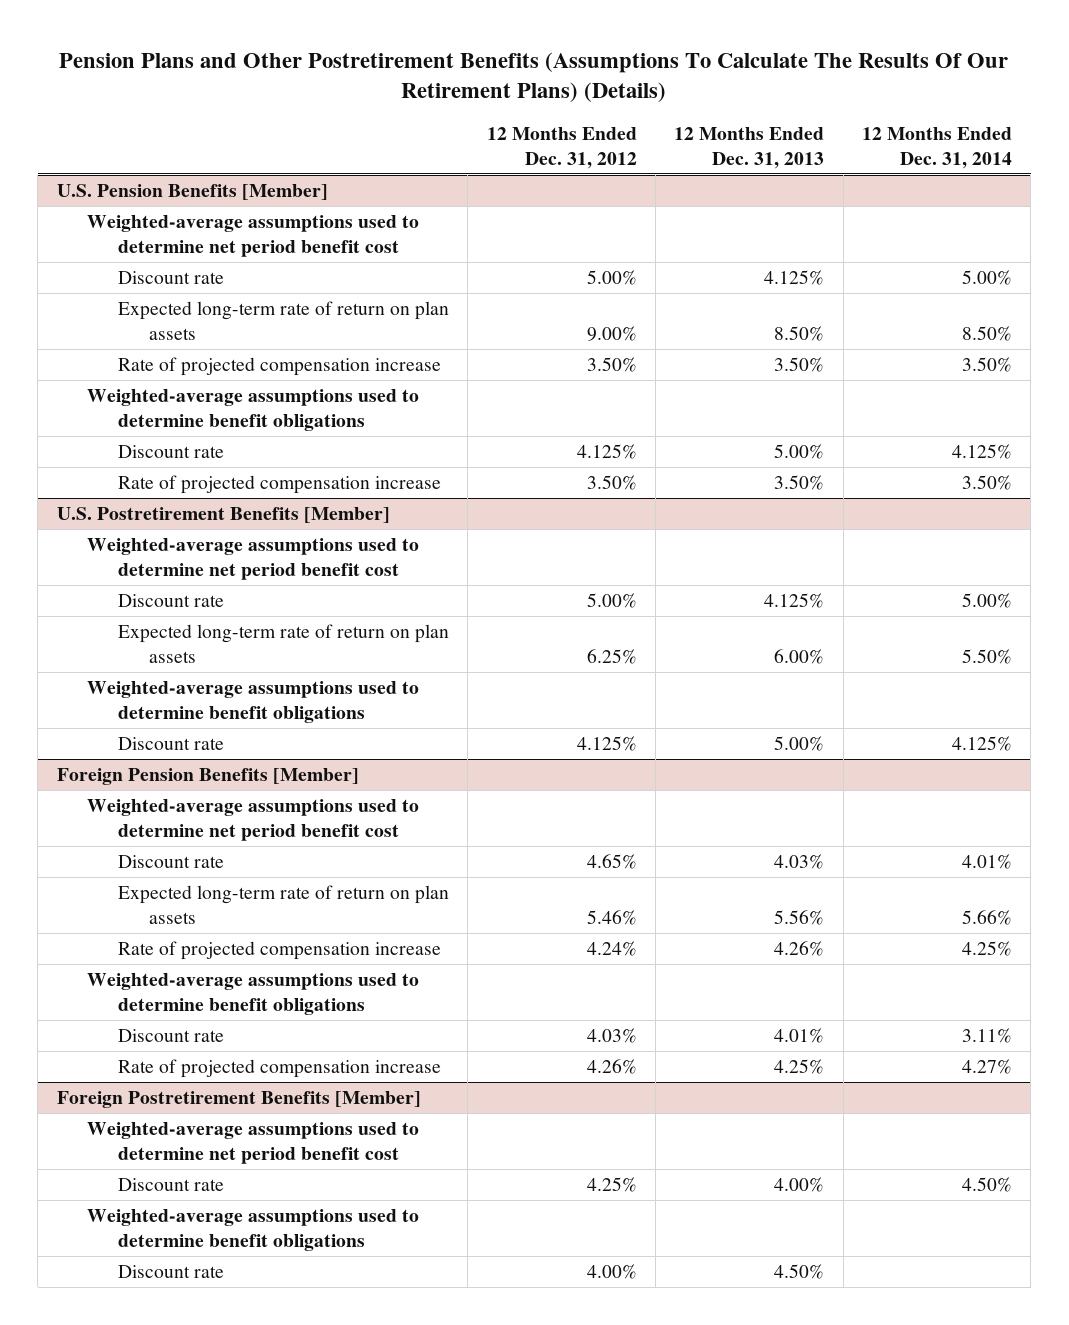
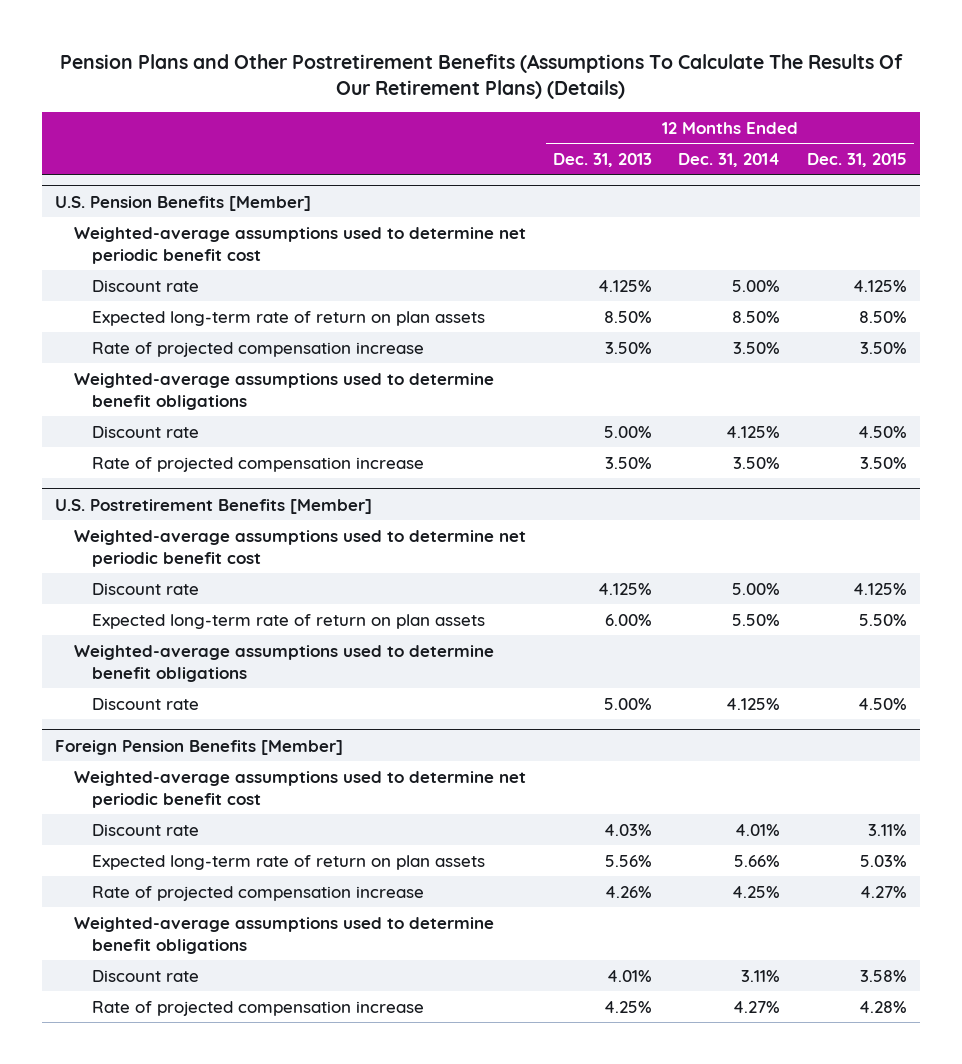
[486,126,637,169] 12 Months Ended Dec. 31, 2012 -> none
none -> [807,152,908,167] Dec. 31, 2015
[87,214,420,257] Weighted-average assumptions used to determine net period benefit cost -> [73,226,526,264] Weighted-average assumptions used to determine net periodic benefit cost
[87,537,420,580] Weighted-average assumptions used to determine net period benefit cost -> [73,529,526,567] Weighted-average assumptions used to determine net periodic benefit cost
[87,798,420,841] Weighted-average assumptions used to determine net period benefit cost -> [73,770,526,808] Weighted-average assumptions used to determine net periodic benefit cost
[56,1090,421,1108] Foreign Postretirement Benefits [Member] -> none
[87,1121,420,1164] Weighted-average assumptions used to determine net period benefit cost -> none
[118,1177,225,1191] Discount rate -> none
[87,1208,420,1251] Weighted-average assumptions used to determine benefit obligations -> none
[118,1264,225,1278] Discount rate -> none

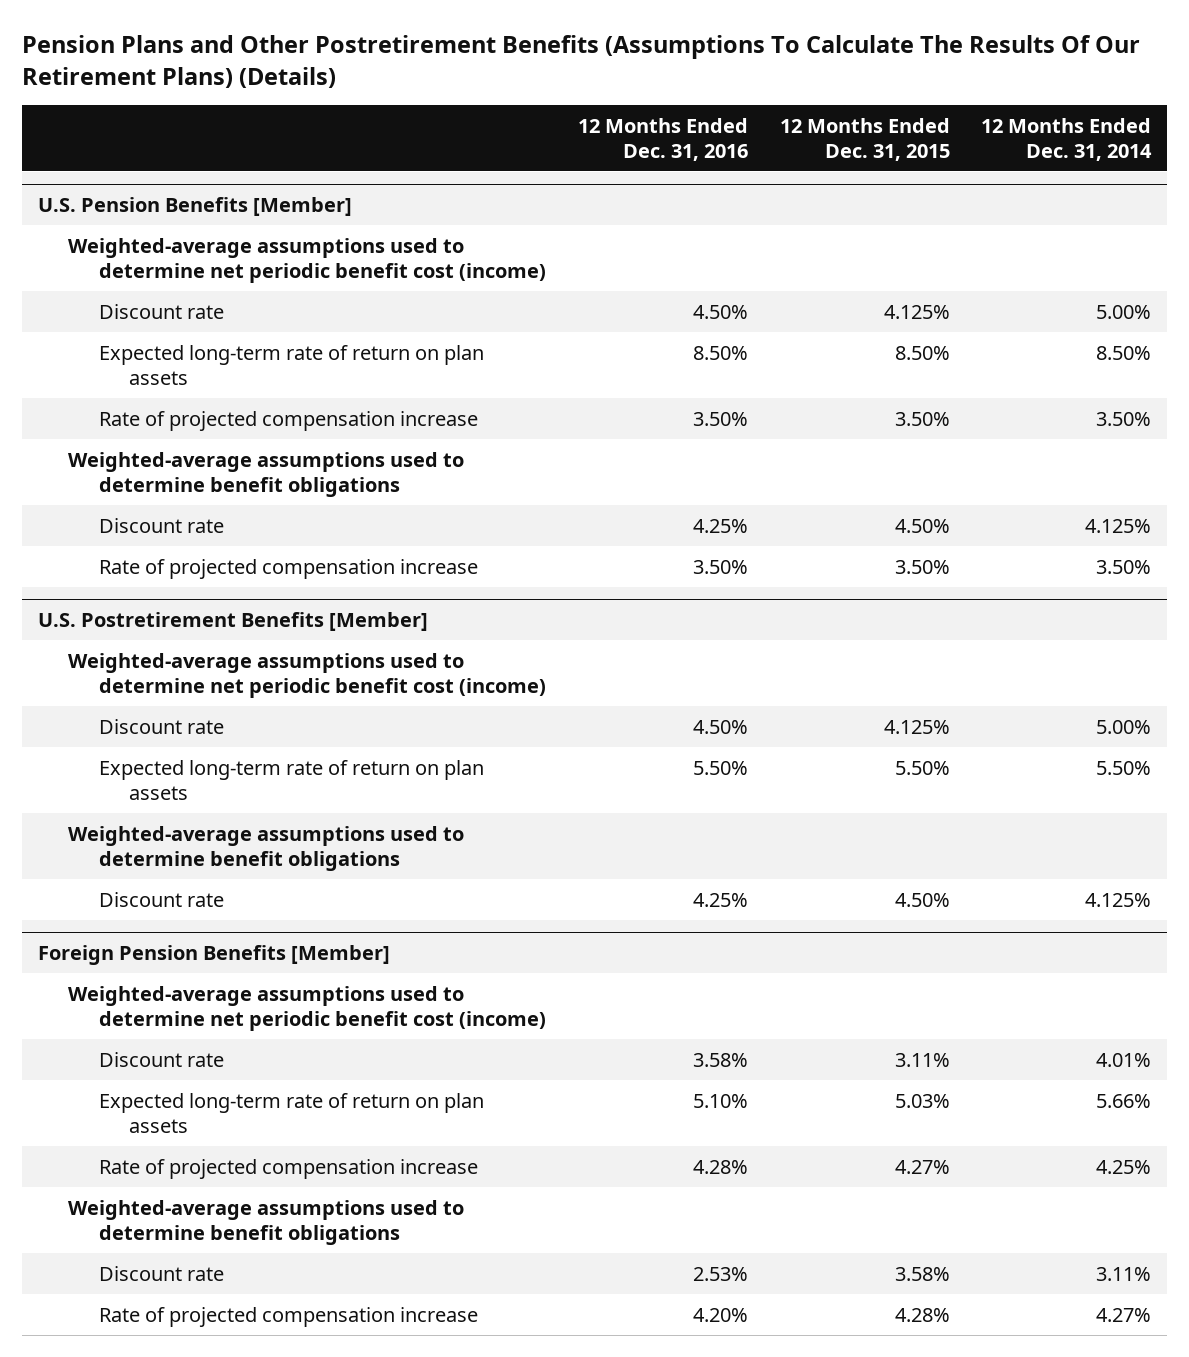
[552,152,652,167] Dec. 31, 2013 -> none
none -> [577,117,748,161] 12 Months Ended Dec. 31, 2016
[73,226,526,264] Weighted-average assumptions used to determine net periodic benefit cost -> [68,237,546,283] Weighted-average assumptions used to determine net periodic benefit cost (income)
[73,529,526,567] Weighted-average assumptions used to determine net periodic benefit cost -> [68,652,546,698] Weighted-average assumptions used to determine net periodic benefit cost (income)
[73,770,526,808] Weighted-average assumptions used to determine net periodic benefit cost -> [68,985,546,1031] Weighted-average assumptions used to determine net periodic benefit cost (income)

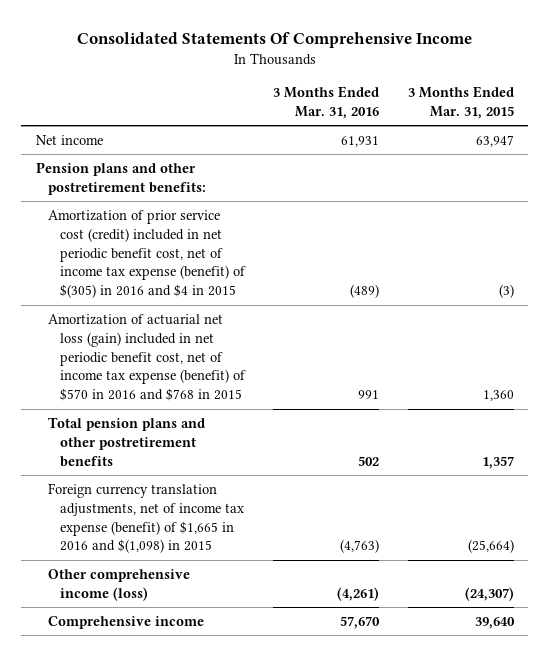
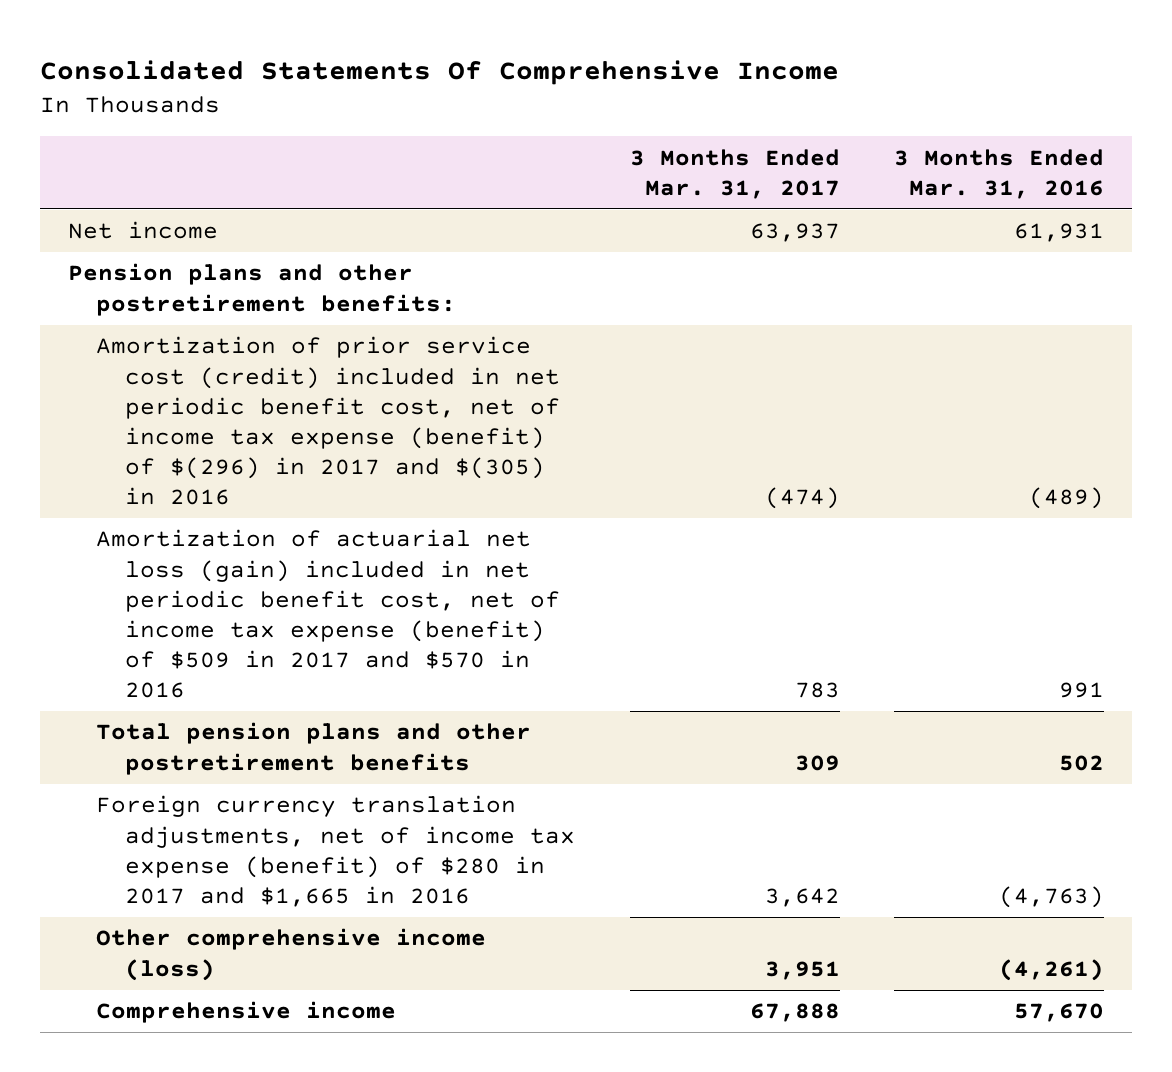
[408,86,515,119] 3 Months Ended Mar. 31, 2015 -> none
none -> [629,148,840,199] 3 Months Ended Mar. 31, 2017
[47,209,246,299] Amortization of prior service cost (credit) included in net periodic benefit cost, net of income tax expense (benefit) of $(305) in 2016 and $4 in 2015 -> [96,336,560,506] Amortization of prior service cost (credit) included in net periodic benefit cost, net of income tax expense (benefit) of $(296) in 2017 and $(305) in 2016
[47,313,246,402] Amortization of actuarial net loss (gain) included in net periodic benefit cost, net of income tax expense (benefit) of $570 in 2016 and $768 in 2015 -> [96,529,560,699] Amortization of actuarial net loss (gain) included in net periodic benefit cost, net of income tax expense (benefit) of $509 in 2017 and $570 in 2016
[47,482,244,554] Foreign currency translation adjustments, net of income tax expense (benefit) of $1,665 in 2016 and $(1,098) in 2015 -> [96,795,575,908] Foreign currency translation adjustments, net of income tax expense (benefit) of $280 in 2017 and $1,665 in 2016

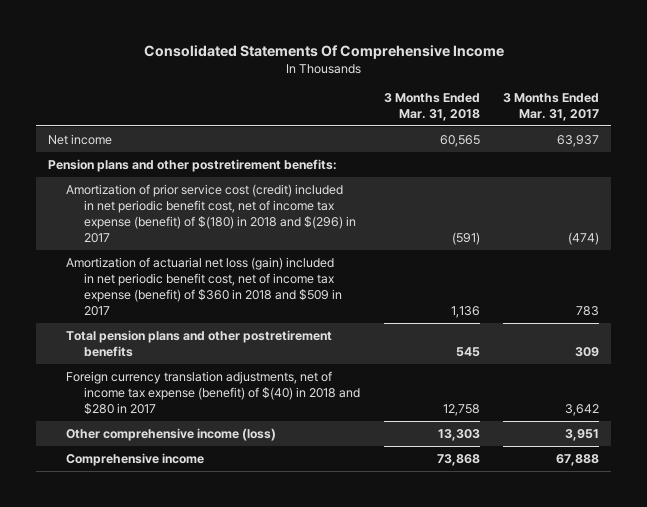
[894,148,1105,199] 3 Months Ended Mar. 31, 2016 -> none
none -> [383,92,480,121] 3 Months Ended Mar. 31, 2018
[96,336,560,506] Amortization of prior service cost (credit) included in net periodic benefit cost, net of income tax expense (benefit) of $(296) in 2017 and $(305) in 2016 -> [66,183,357,243] Amortization of prior service cost (credit) included in net periodic benefit cost, net of income tax expense (benefit) of $(180) in 2018 and $(296) in 2017
[96,529,560,699] Amortization of actuarial net loss (gain) included in net periodic benefit cost, net of income tax expense (benefit) of $509 in 2017 and $570 in 2016 -> [66,256,343,316] Amortization of actuarial net loss (gain) included in net periodic benefit cost, net of income tax expense (benefit) of $360 in 2018 and $509 in 2017
[96,795,575,908] Foreign currency translation adjustments, net of income tax expense (benefit) of $280 in 2017 and $1,665 in 2016 -> [66,370,361,415] Foreign currency translation adjustments, net of income tax expense (benefit) of $(40) in 2018 and $280 in 2017

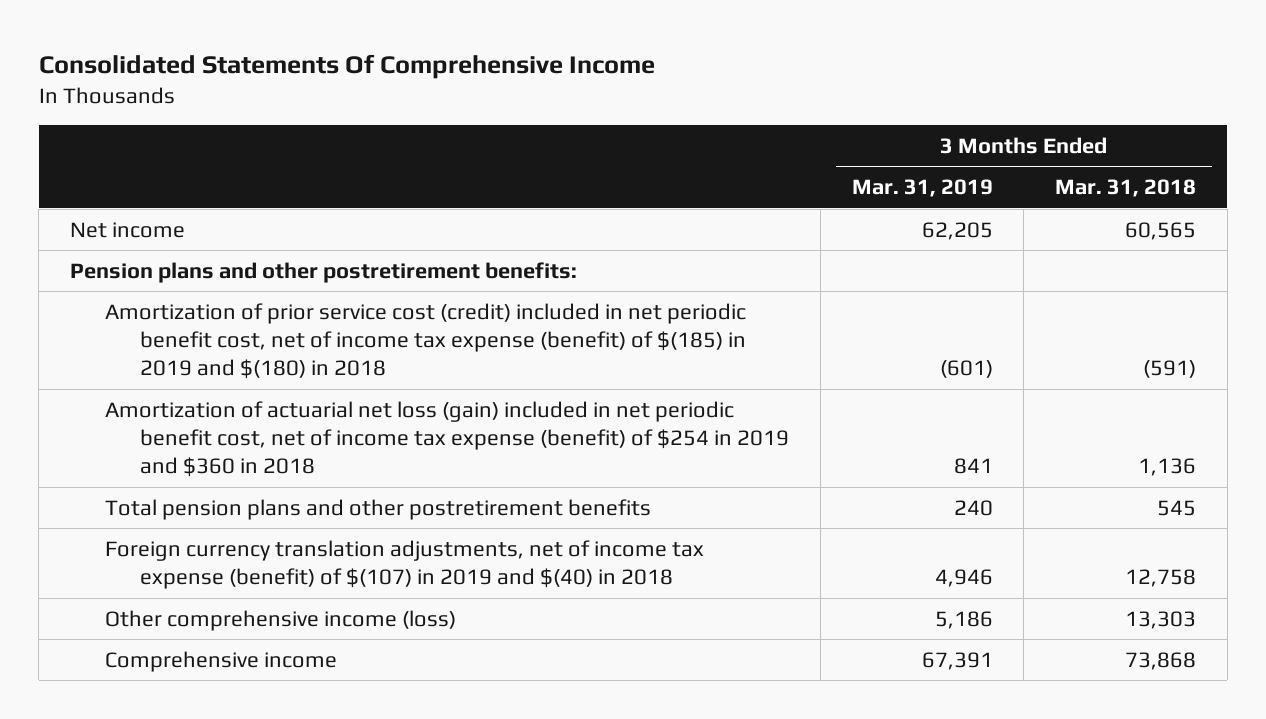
[503,92,600,121] 3 Months Ended Mar. 31, 2017 -> none
none -> [851,179,993,198] Mar. 31, 2019
[66,183,357,243] Amortization of prior service cost (credit) included in net periodic benefit cost, net of income tax expense (benefit) of $(180) in 2018 and $(296) in 2017 -> [105,302,747,380] Amortization of prior service cost (credit) included in net periodic benefit cost, net of income tax expense (benefit) of $(185) in 2019 and $(180) in 2018
[66,256,343,316] Amortization of actuarial net loss (gain) included in net periodic benefit cost, net of income tax expense (benefit) of $360 in 2018 and $509 in 2017 -> [105,400,790,478] Amortization of actuarial net loss (gain) included in net periodic benefit cost, net of income tax expense (benefit) of $254 in 2019 and $360 in 2018
[66,370,361,415] Foreign currency translation adjustments, net of income tax expense (benefit) of $(40) in 2018 and $280 in 2017 -> [105,539,705,590] Foreign currency translation adjustments, net of income tax expense (benefit) of $(107) in 2019 and $(40) in 2018

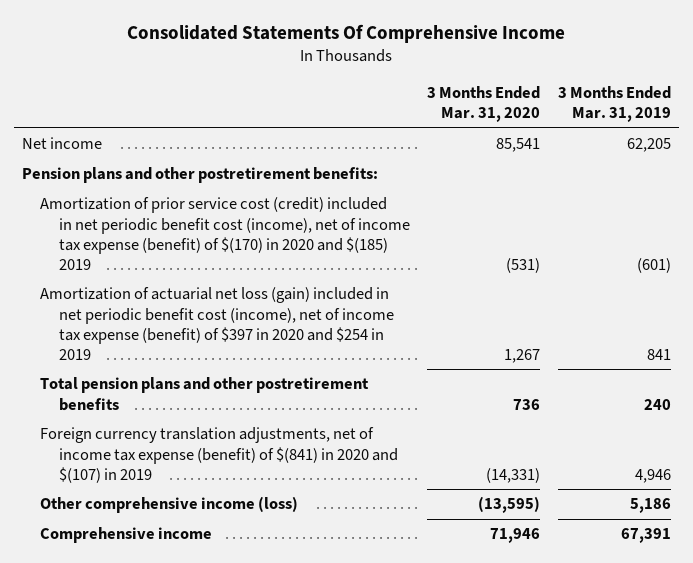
[1055,179,1197,198] Mar. 31, 2018 -> none
none -> [427,86,541,123] 3 Months Ended Mar. 31, 2020
[105,302,747,380] Amortization of prior service cost (credit) included in net periodic benefit cost, net of income tax expense (benefit) of $(185) in 2019 and $(180) in 2018 -> [40,197,410,270] Amortization of prior service cost (credit) included in net periodic benefit cost (income), net of income tax expense (benefit) of $(170) in 2020 and $(185) 2019
[105,400,790,478] Amortization of actuarial net loss (gain) included in net periodic benefit cost, net of income tax expense (benefit) of $254 in 2019 and $360 in 2018 -> [40,287,394,360] Amortization of actuarial net loss (gain) included in net periodic benefit cost (income), net of income tax expense (benefit) of $397 in 2020 and $254 in 2019
[105,539,705,590] Foreign currency translation adjustments, net of income tax expense (benefit) of $(107) in 2019 and $(40) in 2018 -> [40,427,398,483] Foreign currency translation adjustments, net of income tax expense (benefit) of $(841) in 2020 and $(107) in 2019

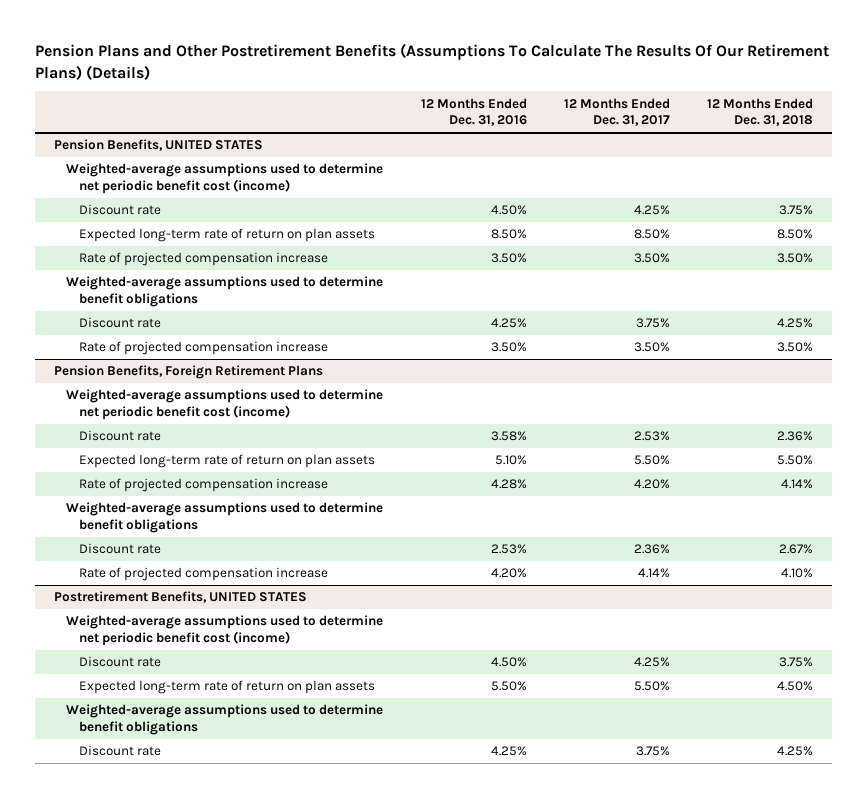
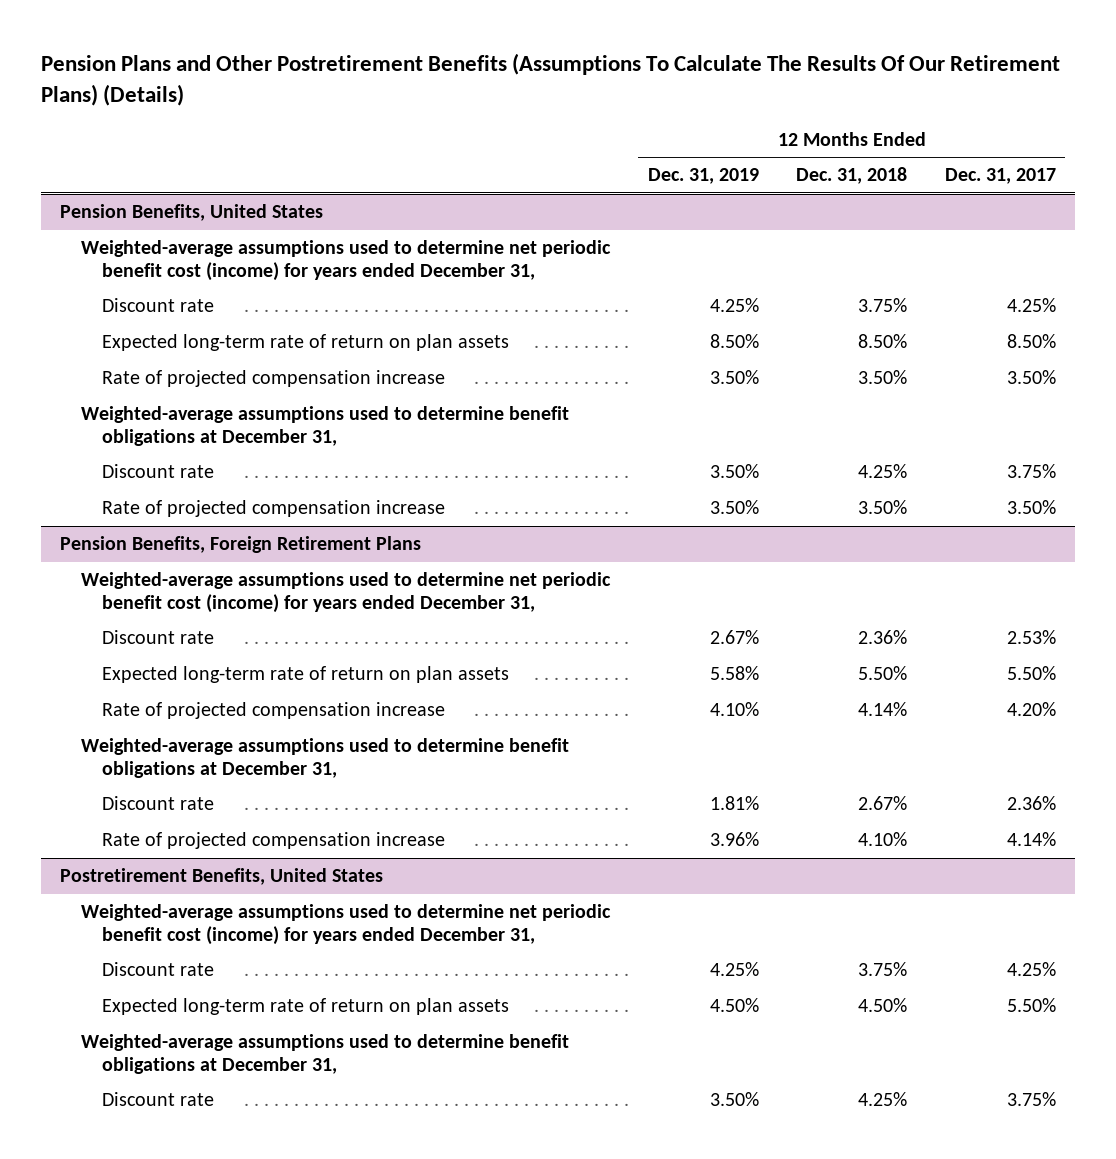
[420,97,527,127] 12 Months Ended Dec. 31, 2016 -> none
none -> [647,168,759,185] Dec. 31, 2019
[53,139,263,152] Pension Benefits, UNITED STATES -> [59,204,323,222] Pension Benefits, United States
[66,163,384,195] Weighted-average assumptions used to determine net periodic benefit cost (income) -> [81,240,612,281] Weighted-average assumptions used to determine net periodic benefit cost (income) for years ended December 31,
[66,276,384,308] Weighted-average assumptions used to determine benefit obligations -> [81,406,570,446] Weighted-average assumptions used to determine benefit obligations at December 31,
[66,389,384,421] Weighted-average assumptions used to determine net periodic benefit cost (income) -> [81,572,612,613] Weighted-average assumptions used to determine net periodic benefit cost (income) for years ended December 31,
[66,502,384,534] Weighted-average assumptions used to determine benefit obligations -> [81,738,570,778] Weighted-average assumptions used to determine benefit obligations at December 31,
[53,591,307,604] Postretirement Benefits, UNITED STATES -> [59,868,383,886] Postretirement Benefits, United States
[66,615,384,647] Weighted-average assumptions used to determine net periodic benefit cost (income) -> [81,904,612,945] Weighted-average assumptions used to determine net periodic benefit cost (income) for years ended December 31,
[66,704,384,736] Weighted-average assumptions used to determine benefit obligations -> [81,1034,570,1074] Weighted-average assumptions used to determine benefit obligations at December 31,

